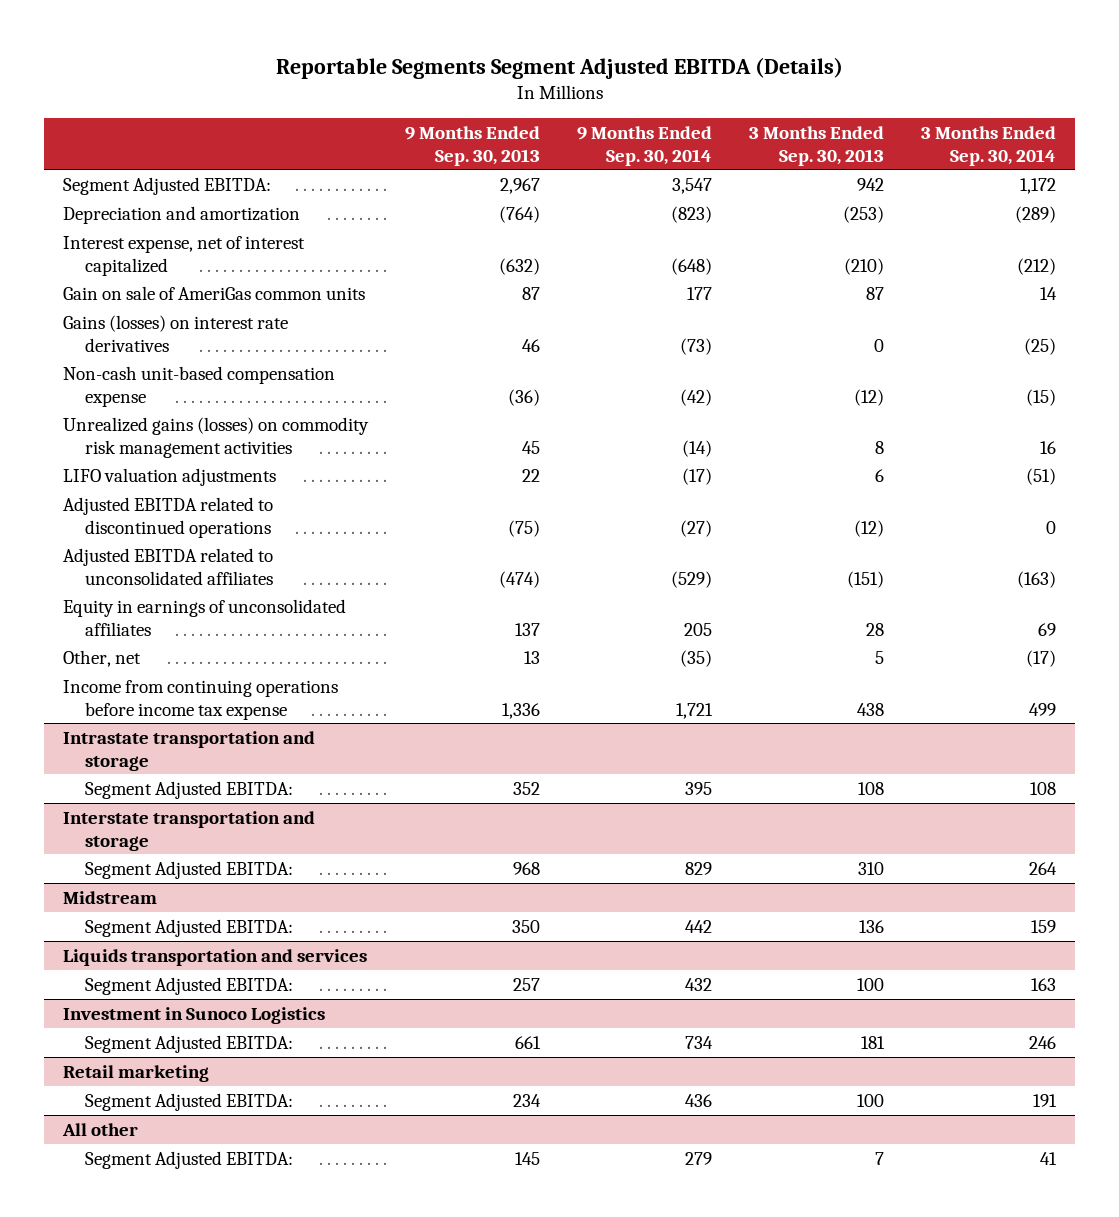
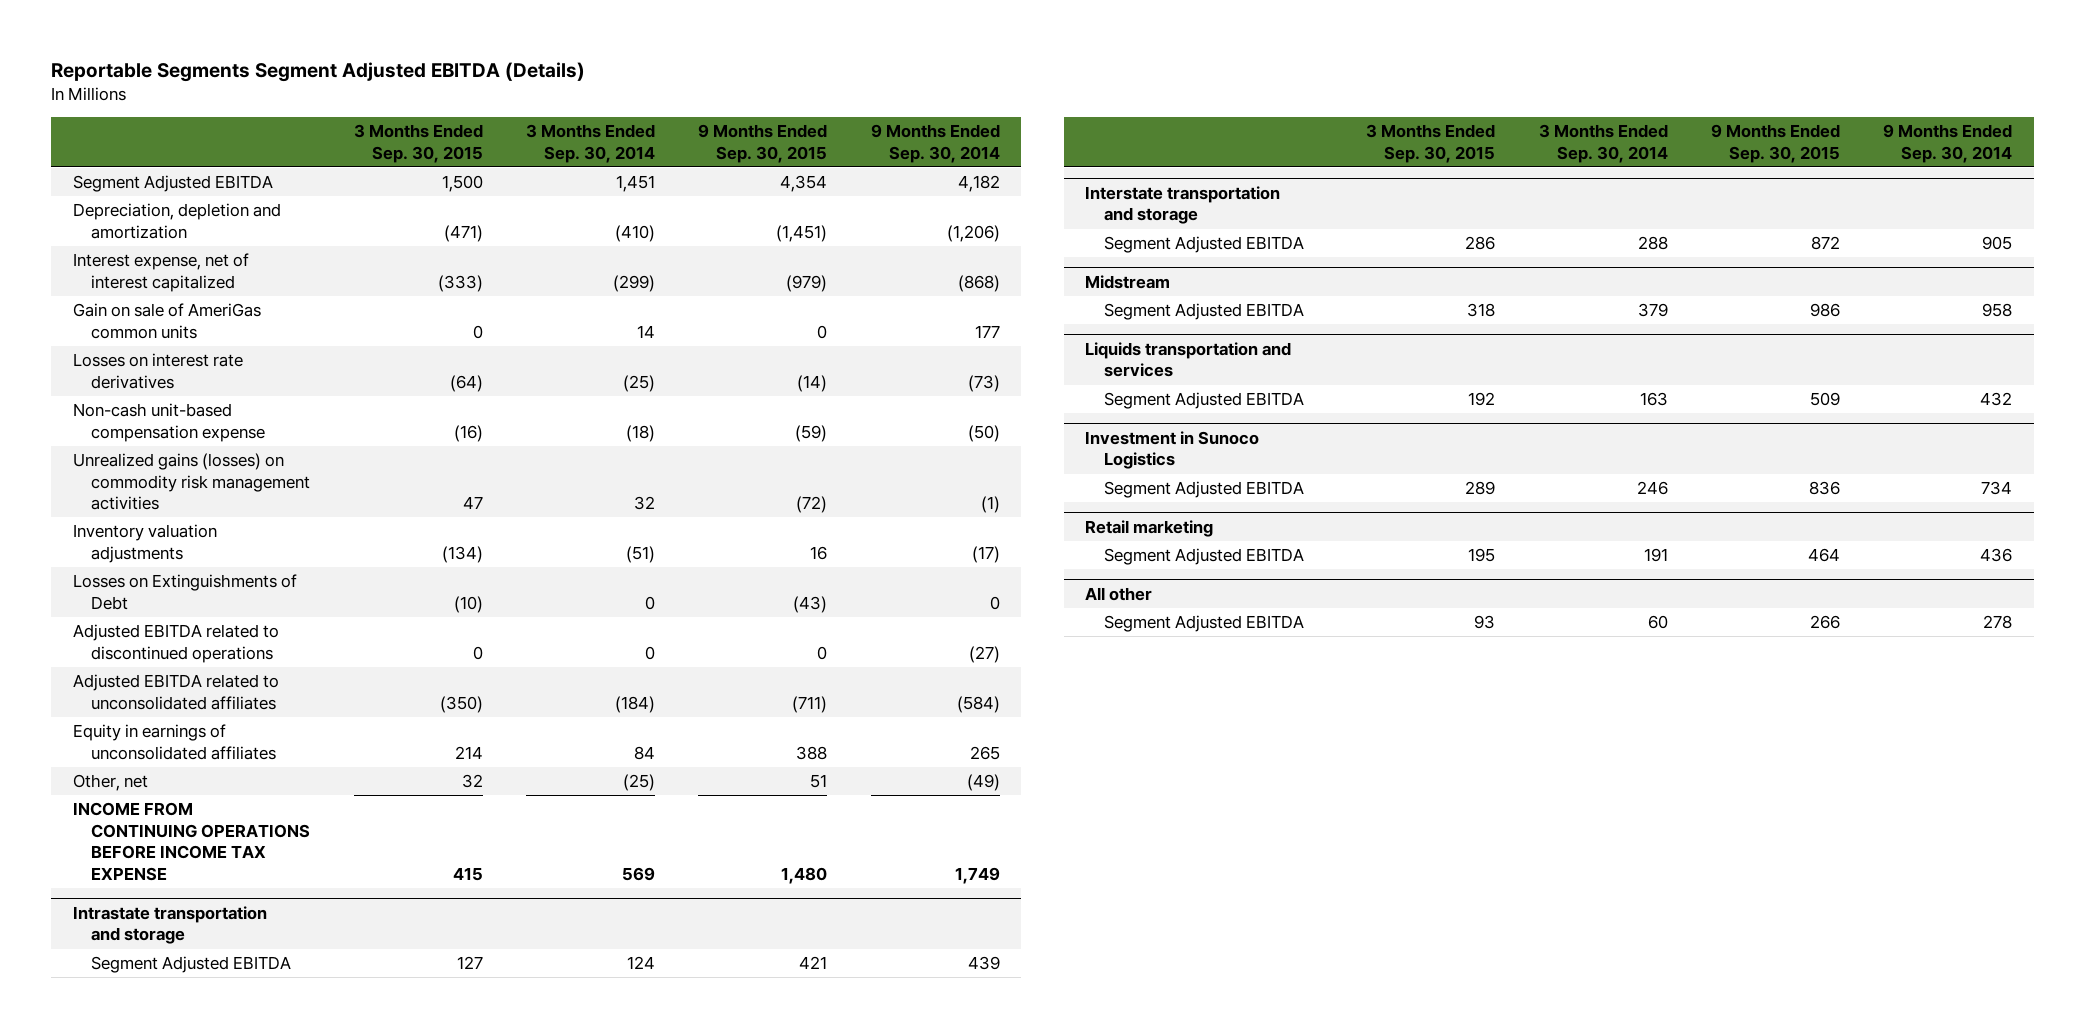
[405,125,541,166] 9 Months Ended Sep. 30, 2013 -> none
[749,125,885,166] 3 Months Ended Sep. 30, 2013 -> none
none -> [353,124,483,163] 3 Months Ended Sep. 30, 2015
none -> [698,124,828,163] 9 Months Ended Sep. 30, 2015
[62,176,271,195] Segment Adjusted EBITDA: -> [72,175,273,193] Segment Adjusted EBITDA
[672,177,713,194] 3,547 -> [957,175,1000,193] 4,182
[1020,177,1057,194] 1,172 -> [615,175,655,193] 1,451
[62,205,300,224] Depreciation and amortization -> [72,203,281,239] Depreciation, depletion and amortization
[671,205,713,223] (823) -> [946,224,1000,242] (1,206)
[1015,205,1057,223] (289) -> [614,224,655,242] (410)
[671,257,713,275] (648) -> [957,274,1000,292] (868)
[1017,257,1057,275] (212) -> [612,274,655,292] (299)
[62,314,288,352] Gains (losses) on interest rate derivatives -> [72,353,243,389] Losses on interest rate derivatives
[680,388,713,406] (42) -> [967,424,1000,442] (50)
[1026,388,1057,406] (15) -> [625,424,655,442] (18)
[682,439,713,457] (14) -> [980,496,1000,514] (1)
[1040,440,1057,454] 16 -> [633,496,655,511] 32
[62,467,276,486] LIFO valuation adjustments -> [72,524,217,563] Inventory valuation adjustments
none -> [72,574,297,610] Losses on Extinguishments of Debt
[671,570,713,588] (529) -> [956,695,1000,713] (584)
[1017,570,1057,588] (163) -> [614,695,655,713] (184)
[684,622,713,636] 205 -> [969,745,1000,760] 265
[1038,622,1057,636] 69 -> [633,745,655,760] 84
[680,649,713,667] (35) -> [966,774,1000,792] (49)
[1026,649,1057,667] (17) -> [622,774,655,792] (25)
[62,679,338,720] Income from continuing operations before income tax expense -> [72,802,311,881] INCOME FROM CONTINUING OPERATIONS BEFORE INCOME TAX EXPENSE
[676,702,714,719] 1,721 -> [954,866,1000,884] 1,749
[1029,702,1057,716] 499 -> [621,866,655,881] 569
[85,780,294,799] Segment Adjusted EBITDA: -> [91,956,292,974] Segment Adjusted EBITDA
[685,781,713,795] 395 -> [967,956,1000,971] 439
[1030,781,1057,795] 108 -> [626,956,655,970] 124
[85,860,294,879] Segment Adjusted EBITDA: -> [1103,236,1304,254] Segment Adjusted EBITDA
[685,861,713,875] 829 -> [1982,236,2013,251] 905
[1029,861,1058,875] 264 -> [1637,236,1668,251] 288
[85,918,294,937] Segment Adjusted EBITDA: -> [1103,303,1304,321] Segment Adjusted EBITDA
[685,919,713,933] 442 -> [1982,303,2013,318] 958
[1031,919,1057,933] 159 -> [1637,303,1668,318] 379
[85,976,294,995] Segment Adjusted EBITDA: -> [1103,392,1304,410] Segment Adjusted EBITDA
[85,1034,294,1053] Segment Adjusted EBITDA: -> [1103,481,1304,499] Segment Adjusted EBITDA
[85,1092,294,1111] Segment Adjusted EBITDA: -> [1103,548,1304,566] Segment Adjusted EBITDA
[85,1150,294,1169] Segment Adjusted EBITDA: -> [1103,615,1304,633] Segment Adjusted EBITDA
[685,1151,713,1165] 279 -> [1983,615,2013,630] 278
[1040,1151,1058,1165] 41 -> [1647,615,1668,630] 60

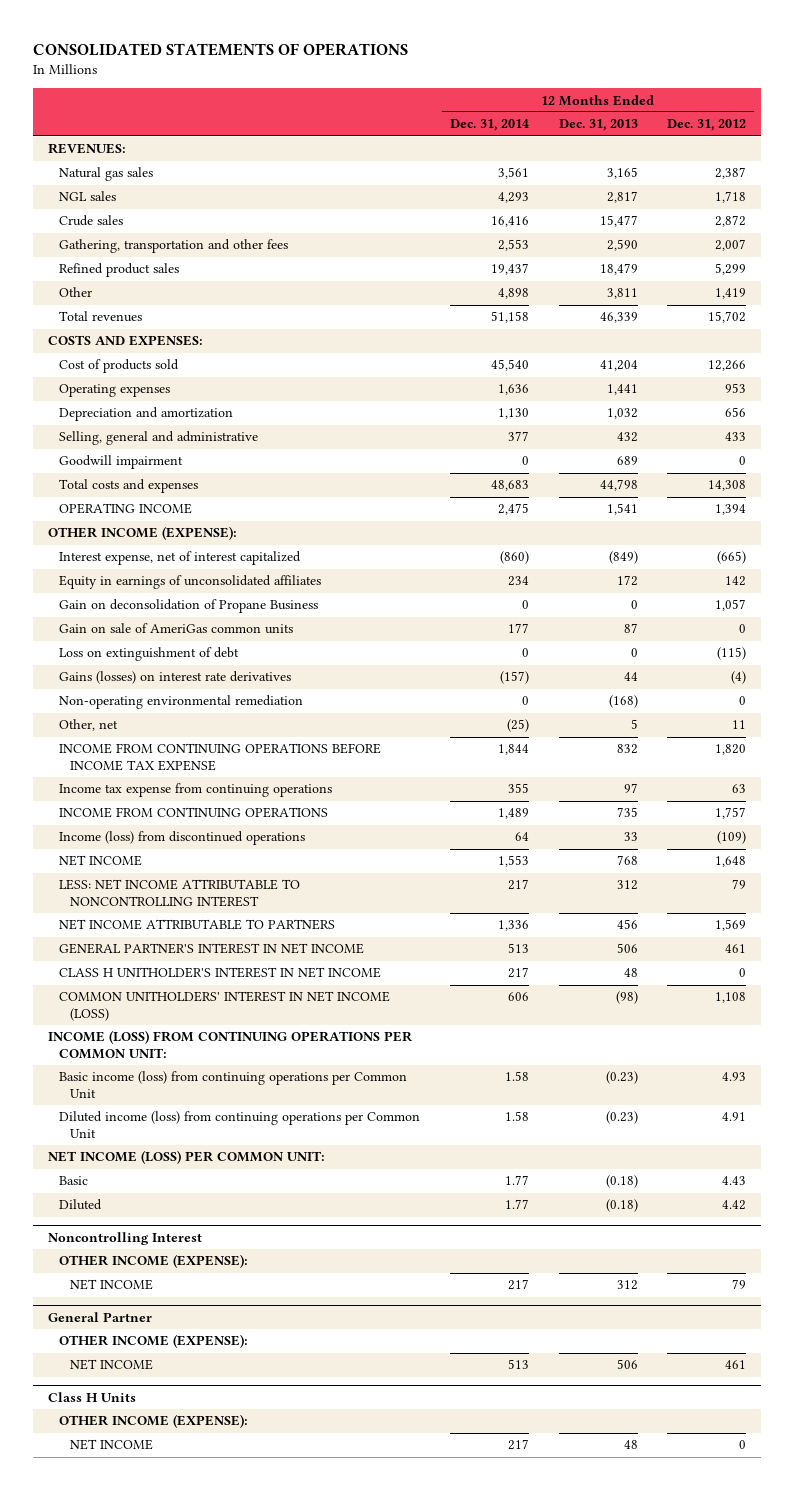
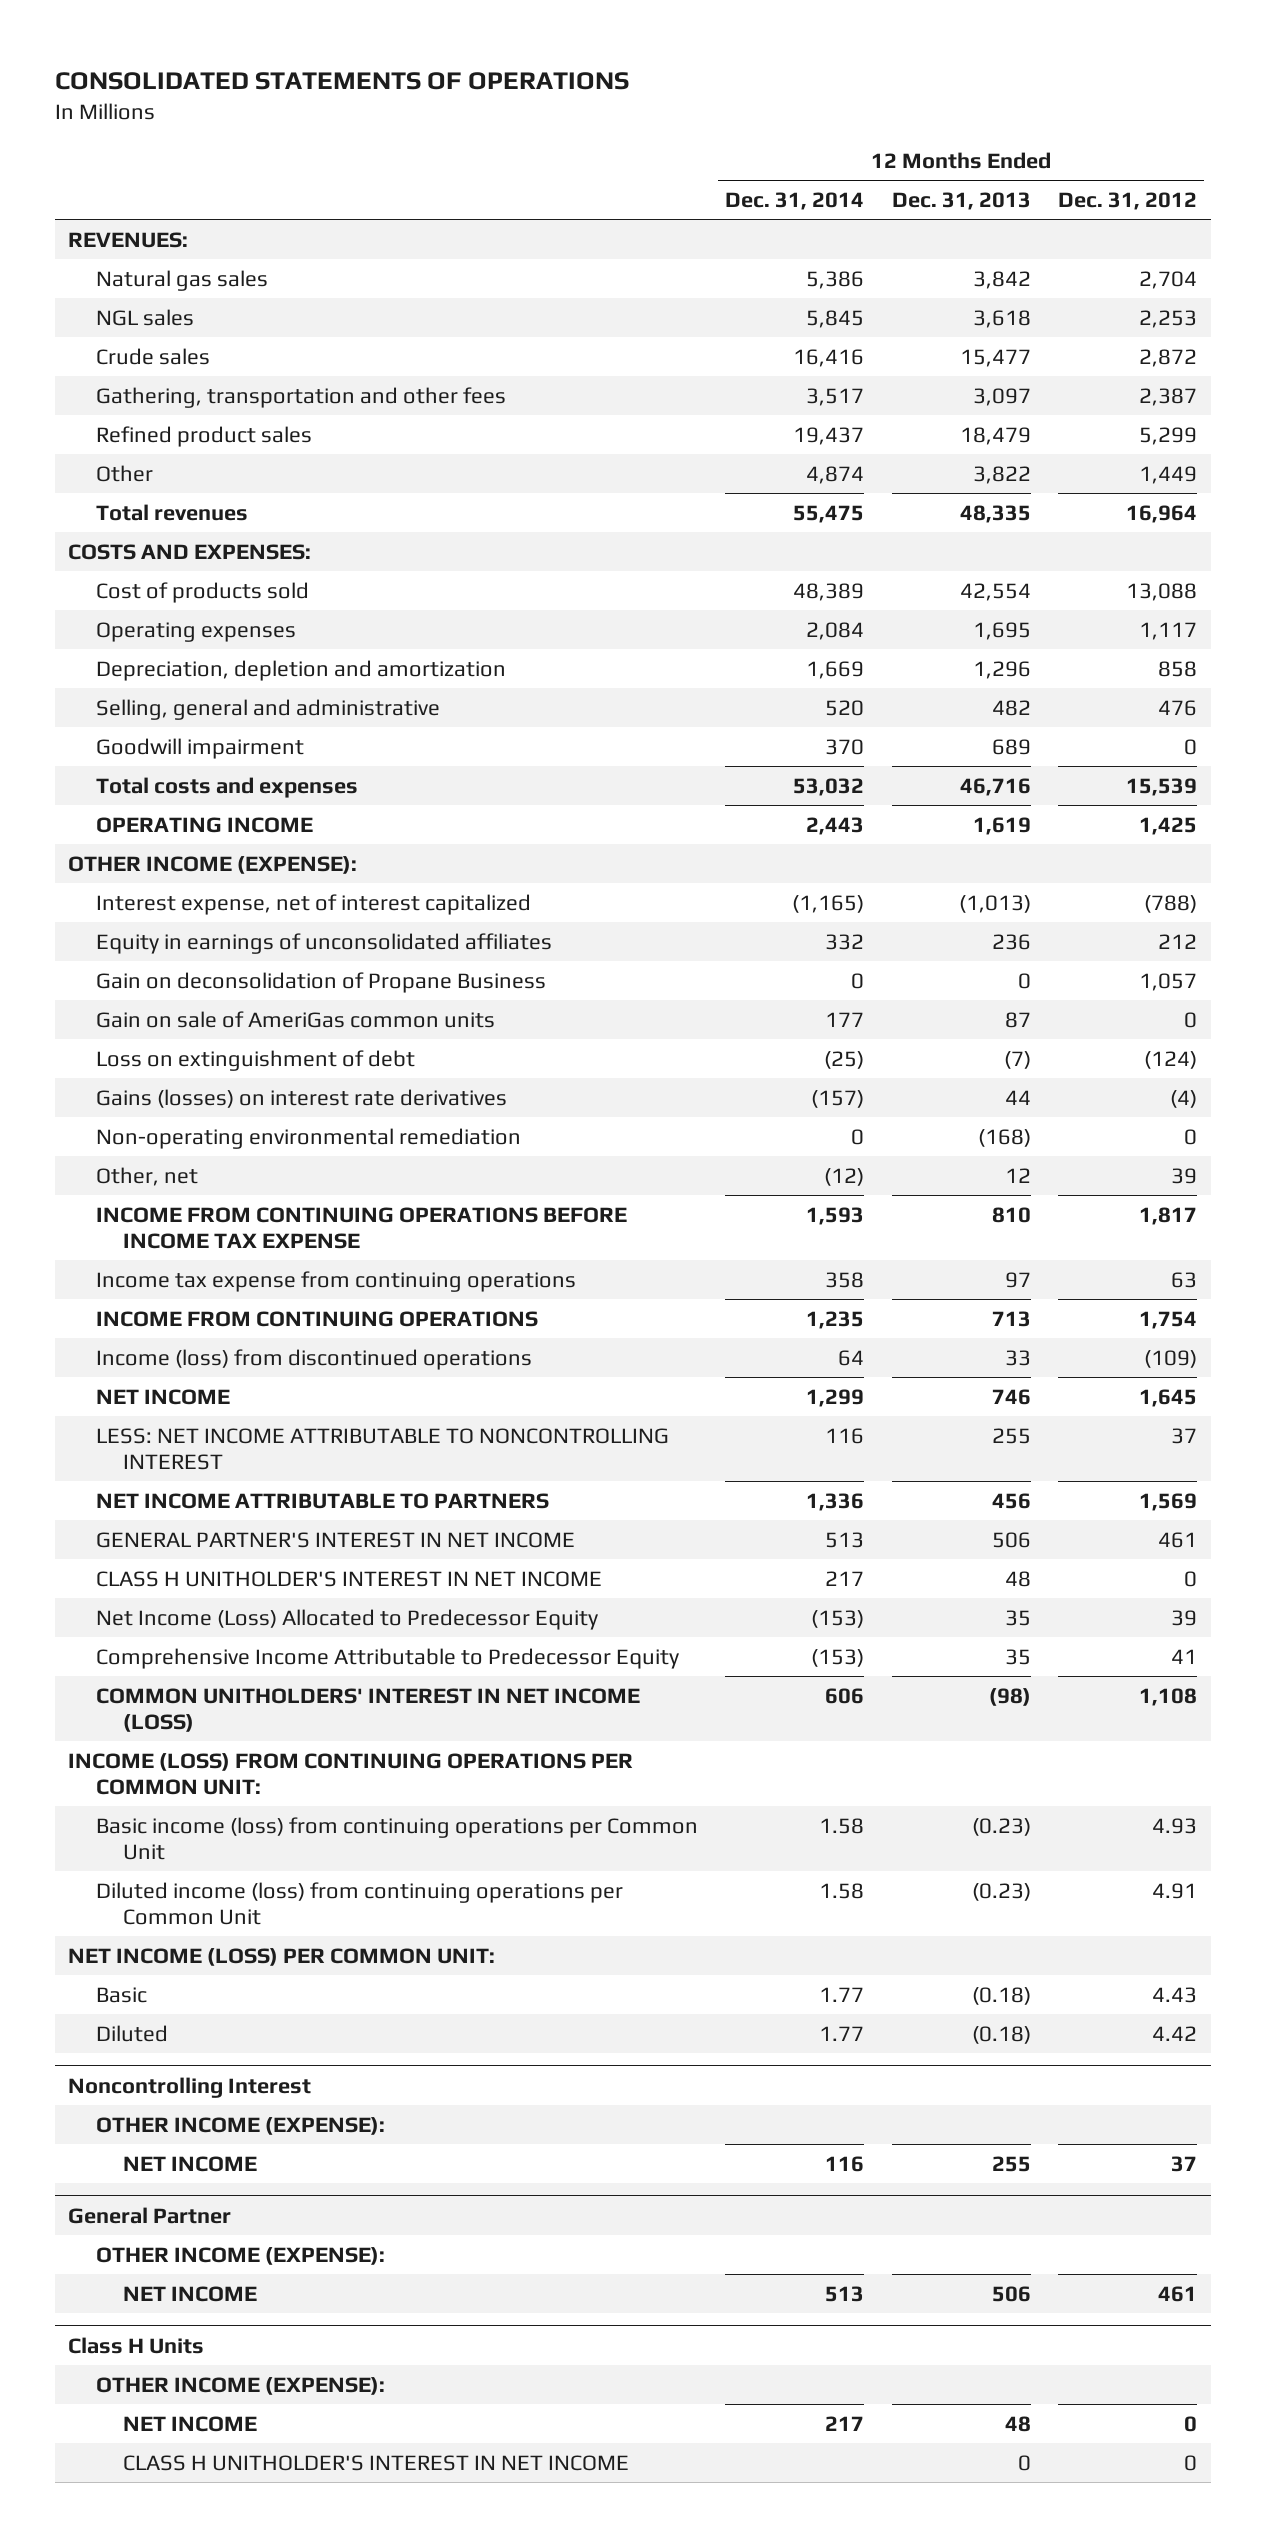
[497,167,529,180] 3,561 -> [806,270,865,289] 5,386
[606,167,638,180] 3,165 -> [972,270,1031,289] 3,842
[715,167,747,180] 2,387 -> [1138,270,1197,289] 2,704
[497,192,529,204] 4,293 -> [806,309,865,328] 5,845
[606,191,638,204] 2,817 -> [972,309,1031,328] 3,618
[715,191,747,204] 1,718 -> [1138,309,1197,328] 2,253
[497,239,529,252] 2,553 -> [806,387,865,406] 3,517
[606,239,638,252] 2,590 -> [972,387,1031,406] 3,097
[715,239,747,252] 2,007 -> [1138,387,1197,406] 2,387
[497,288,529,300] 4,898 -> [806,465,865,484] 4,874
[606,288,638,300] 3,811 -> [972,465,1031,484] 3,822
[715,288,747,300] 1,419 -> [1138,465,1197,484] 1,449
[490,311,529,324] 51,158 -> [793,504,865,523] 55,475
[599,312,638,324] 46,339 -> [959,504,1031,523] 48,335
[708,311,747,324] 15,702 -> [1125,504,1197,523] 16,964
[490,359,529,372] 45,540 -> [793,582,865,601] 48,389
[599,360,638,372] 41,204 -> [959,582,1031,601] 42,554
[708,360,747,372] 12,266 -> [1125,582,1197,601] 13,088
[497,384,529,396] 1,636 -> [806,621,865,640] 2,084
[606,384,638,396] 1,441 -> [972,621,1031,640] 1,695
[725,383,747,394] 953 -> [1138,621,1197,640] 1,117
[58,407,233,422] Depreciation and amortization -> [95,659,506,681] Depreciation, depletion and amortization
[497,408,529,420] 1,130 -> [806,660,865,679] 1,669
[606,408,638,420] 1,032 -> [972,660,1031,679] 1,296
[725,407,747,418] 656 -> [1157,660,1197,677] 858
[507,431,529,442] 377 -> [825,699,865,716] 520
[616,432,638,443] 432 -> [991,699,1031,716] 482
[725,432,747,442] 433 -> [1157,699,1197,716] 476
[521,456,529,466] 0 -> [825,738,865,755] 370
[490,480,529,492] 48,683 -> [793,777,865,796] 53,032
[599,479,638,492] 44,798 -> [959,777,1031,796] 46,716
[708,480,747,492] 14,308 -> [1125,777,1197,796] 15,539
[497,503,529,516] 2,475 -> [806,816,865,835] 2,443
[606,503,638,516] 1,541 -> [972,816,1031,835] 1,619
[715,504,747,516] 1,394 -> [1138,816,1197,835] 1,425
[499,551,529,565] (860) -> [792,894,865,913] (1,165)
[608,551,638,565] (849) -> [958,894,1031,913] (1,013)
[717,551,747,565] (665) -> [1143,894,1197,913] (788)
[507,576,529,587] 234 -> [825,933,865,950] 332
[616,575,638,587] 172 -> [991,933,1031,950] 236
[725,576,747,587] 142 -> [1157,933,1197,949] 212
[521,648,529,658] 0 -> [824,1050,865,1069] (25)
[630,648,638,658] 0 -> [1003,1050,1031,1069] (7)
[717,647,747,661] (115) -> [1143,1050,1197,1069] (124)
[506,719,529,733] (25) -> [824,1167,865,1186] (12)
[630,719,638,730] 5 -> [1004,1167,1031,1183] 12
[732,720,747,730] 11 -> [1170,1167,1197,1184] 39
[497,744,529,756] 1,844 -> [806,1206,865,1225] 1,593
[616,744,638,755] 832 -> [991,1206,1031,1223] 810
[715,744,747,756] 1,820 -> [1138,1206,1197,1225] 1,817
[507,783,529,794] 355 -> [825,1271,865,1288] 358
[497,808,529,820] 1,489 -> [806,1310,865,1329] 1,235
[616,807,638,818] 735 -> [991,1310,1031,1327] 713
[715,807,747,820] 1,757 -> [1138,1310,1197,1329] 1,754
[497,855,529,868] 1,553 -> [806,1388,865,1407] 1,299
[616,855,638,866] 768 -> [991,1388,1031,1405] 746
[715,856,747,868] 1,648 -> [1138,1388,1197,1407] 1,645
[507,879,529,891] 217 -> [825,1427,865,1444] 116
[616,880,638,891] 312 -> [991,1427,1031,1444] 255
[732,879,747,890] 79 -> [1170,1427,1197,1444] 37
none -> [95,1608,598,1630] Net Income (Loss) Allocated to Predecessor Equity
none -> [95,1647,679,1669] Comprehensive Income Attributable to Predecessor Equity
[507,1279,529,1291] 217 -> [825,2155,865,2172] 116
[616,1280,638,1291] 312 -> [991,2155,1031,2172] 255
[732,1279,747,1290] 79 -> [1170,2155,1197,2172] 37
none -> [123,2454,630,2471] CLASS H UNITHOLDER'S INTEREST IN NET INCOME

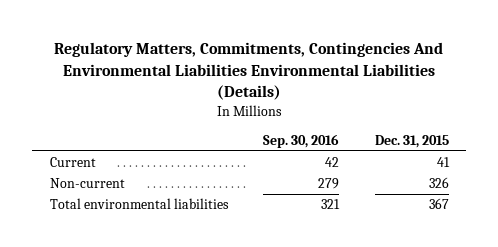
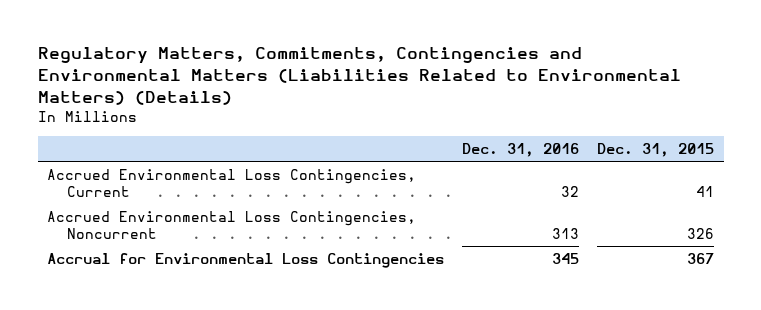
[54,41,444,101] Regulatory Matters, Commitments, Contingencies And Environmental Liabilities Environmental Liabilities (Details) -> [37,47,681,105] Regulatory Matters, Commitments, Contingencies and Environmental Matters (Liabilities Related to Environmental Matters) (Details)
[263,134,340,149] Sep. 30, 2016 -> none
none -> [462,142,580,157] Dec. 31, 2016
[49,157,96,168] Current -> [46,169,416,197] Accrued Environmental Loss Contingencies, Current
[49,178,125,189] Non-current -> [46,211,416,239] Accrued Environmental Loss Contingencies, Noncurrent
[49,198,229,210] Total environmental liabilities -> [46,253,444,269] Accrual for Environmental Loss Contingencies

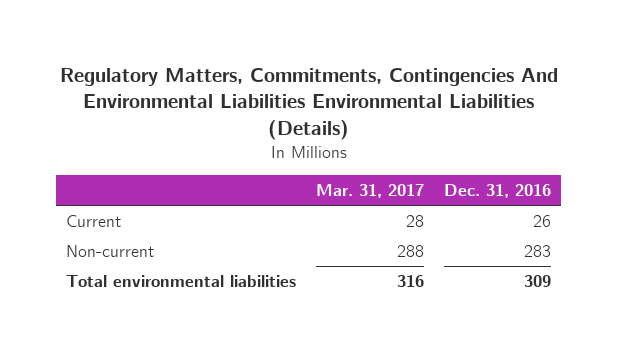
[37,47,681,105] Regulatory Matters, Commitments, Contingencies and Environmental Matters (Liabilities Related to Environmental Matters) (Details) -> [59,68,558,140] Regulatory Matters, Commitments, Contingencies And Environmental Liabilities Environmental Liabilities (Details)
[597,142,715,157] Dec. 31, 2015 -> none
none -> [316,183,425,198] Mar. 31, 2017
[46,211,416,239] Accrued Environmental Loss Contingencies, Noncurrent -> none
[46,253,444,269] Accrual for Environmental Loss Contingencies -> none
[46,169,416,197] Accrued Environmental Loss Contingencies, Current -> [65,215,121,228] Current
[561,185,580,197] 32 -> [533,215,552,228] 26
none -> [65,245,154,258] Non-current
none -> [65,275,296,288] Total environmental liabilities

